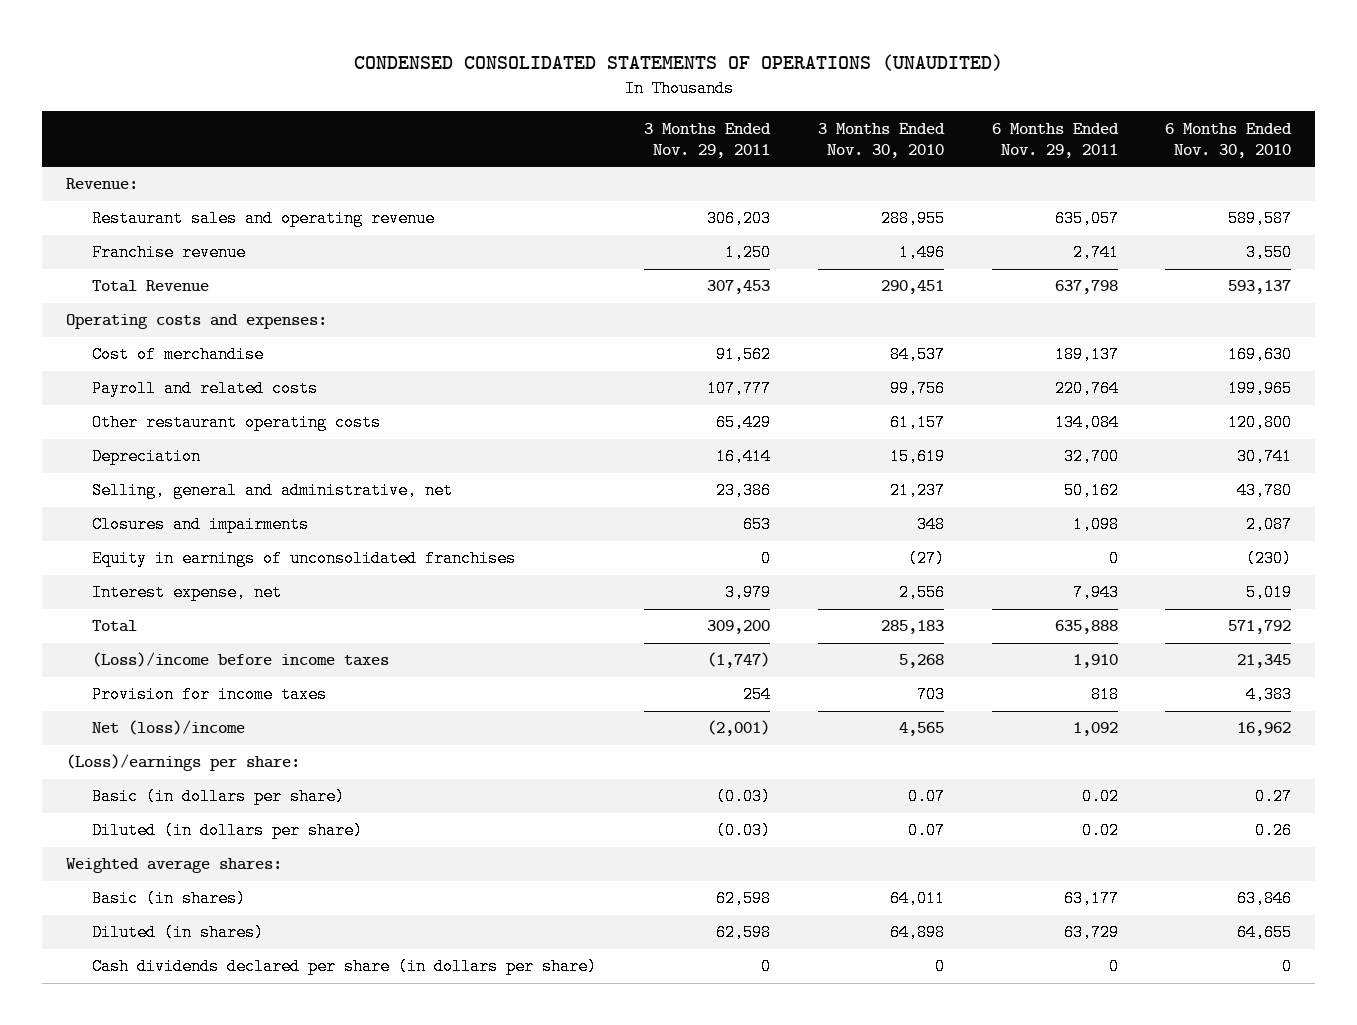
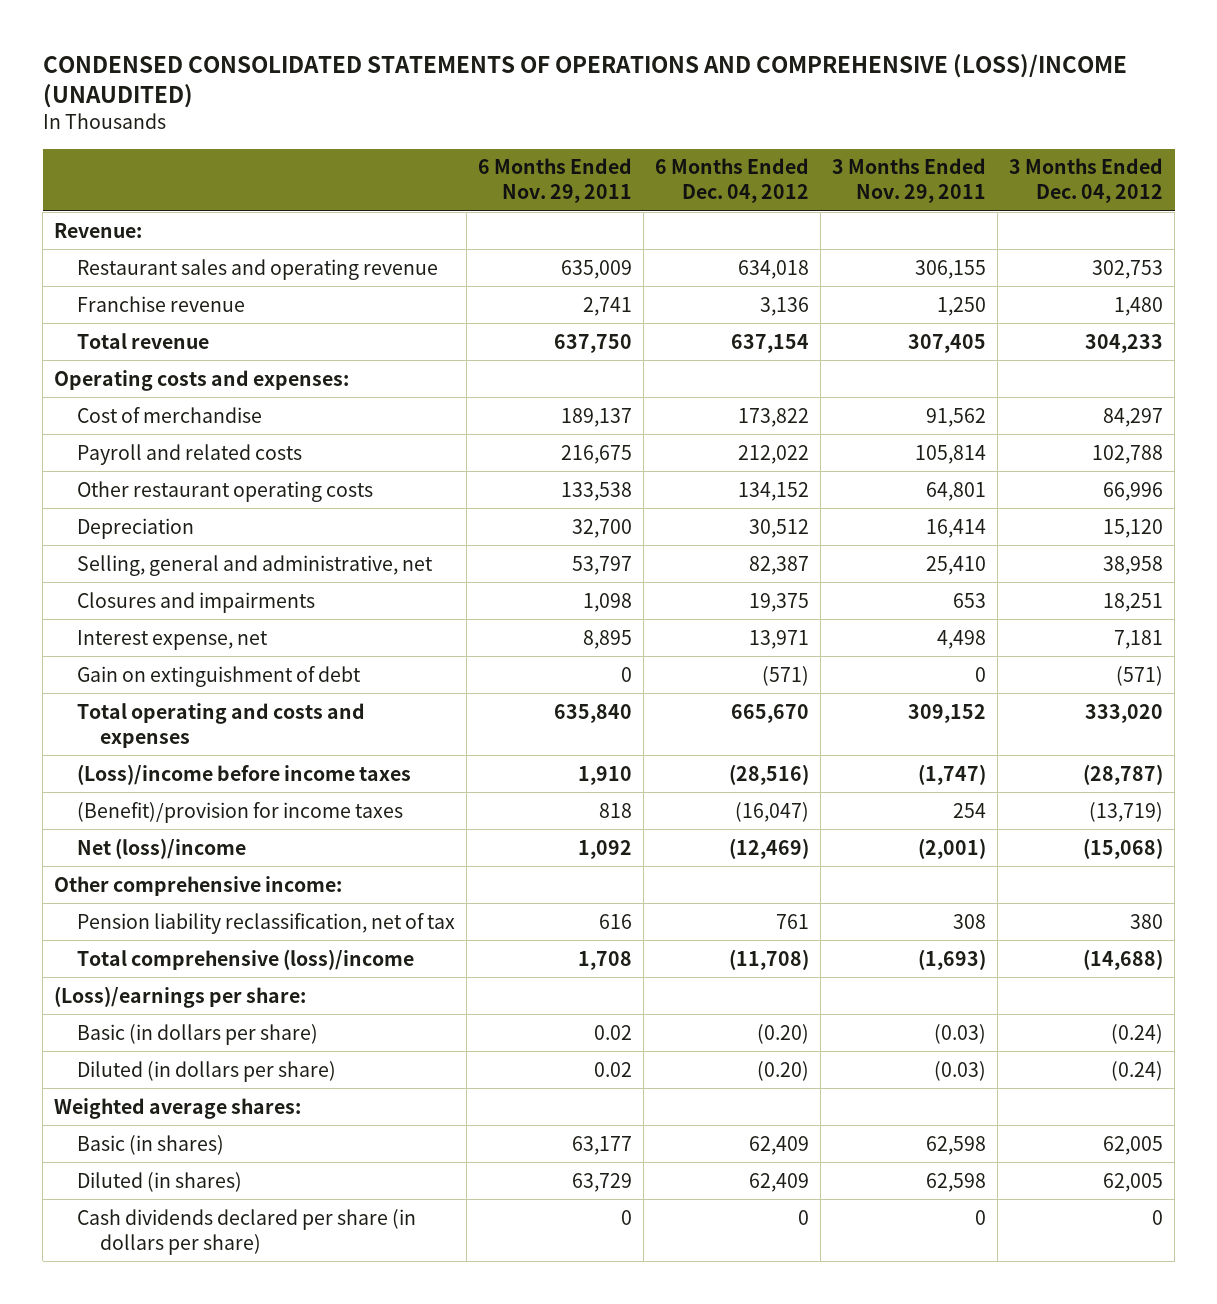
[353,54,1003,72] CONDENSED CONSOLIDATED STATEMENTS OF OPERATIONS (UNAUDITED) -> [42,53,1127,109] CONDENSED CONSOLIDATED STATEMENTS OF OPERATIONS AND COMPREHENSIVE (LOSS)/INCOME (UNAUDITED)
[817,122,945,158] 3 Months Ended Nov. 30, 2010 -> none
[1165,122,1293,158] 6 Months Ended Nov. 30, 2010 -> none
none -> [655,158,810,204] 6 Months Ended Dec. 04, 2012
none -> [1009,158,1164,204] 3 Months Ended Dec. 04, 2012
[707,210,772,228] 306,203 -> [915,259,987,279] 306,155
[1054,210,1119,228] 635,057 -> [561,259,633,279] 635,009
[92,280,210,293] Total Revenue -> [77,332,210,349] Total revenue
[707,280,771,295] 307,453 -> [908,333,987,353] 307,405
[1054,280,1118,295] 637,798 -> [554,333,633,353] 637,750
[707,380,772,398] 107,777 -> [915,444,987,464] 105,814
[1054,380,1119,398] 220,764 -> [561,444,633,464] 216,675
[716,414,772,432] 65,429 -> [926,481,987,501] 64,801
[1054,414,1119,432] 134,084 -> [561,481,633,501] 133,538
[716,482,772,500] 23,386 -> [926,555,987,575] 25,410
[1063,482,1119,500] 50,162 -> [572,555,633,575] 53,797
[92,550,517,568] Equity in earnings of unconsolidated franchises -> none
[725,584,772,602] 3,979 -> [937,629,987,649] 4,498
[1072,584,1119,602] 7,943 -> [583,629,633,649] 8,895
none -> [77,665,362,687] Gain on extinguishment of debt
[92,620,138,633] Total -> [77,702,366,748] Total operating and costs and expenses
[707,620,771,635] 309,200 -> [908,703,987,723] 309,152
[1054,620,1118,635] 635,888 -> [554,703,633,723] 635,840
[92,686,328,704] Provision for income taxes -> [77,801,404,823] (Benefit)/provision for income taxes
none -> [54,875,343,896] Other comprehensive income:
none -> [77,912,456,934] Pension liability reclassification, net of tax
none -> [77,948,415,970] Total comprehensive (loss)/income

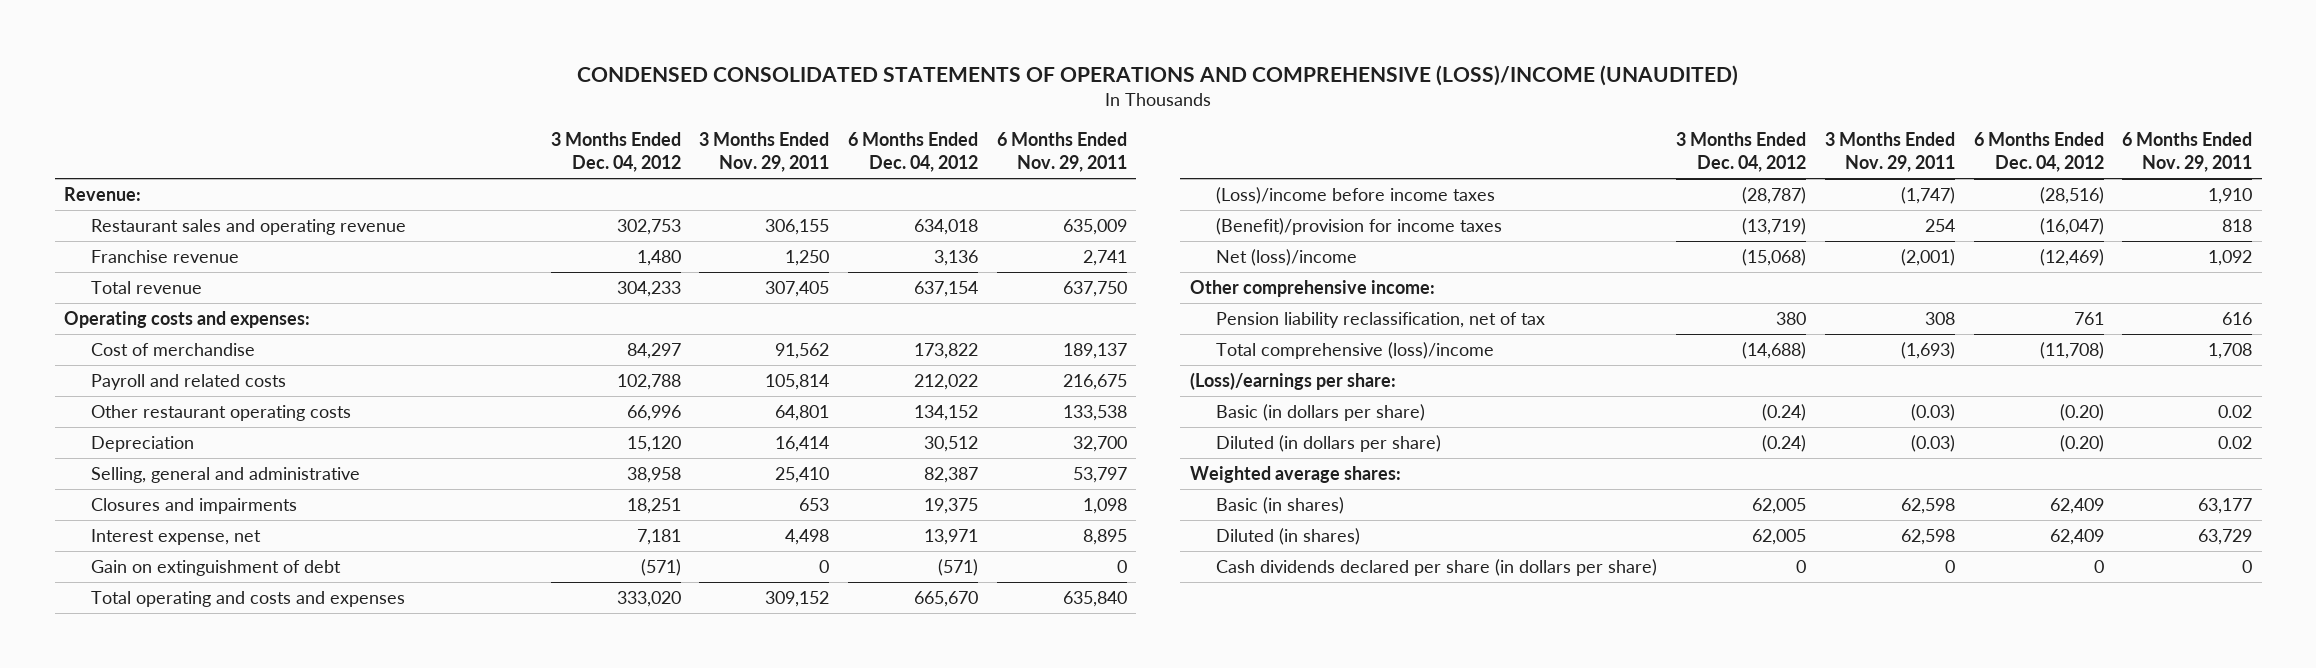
[77,554,434,576] Selling, general and administrative, net -> [90,467,360,484] Selling, general and administrative

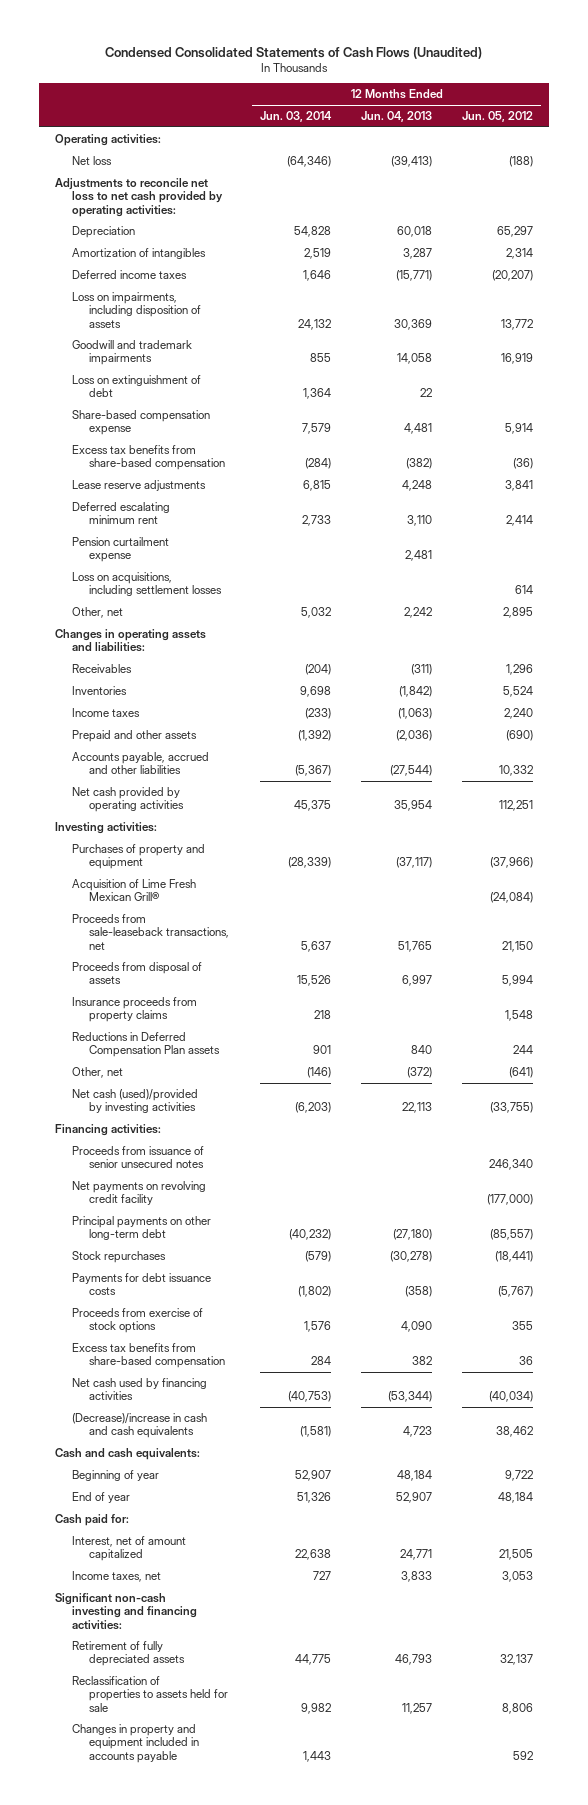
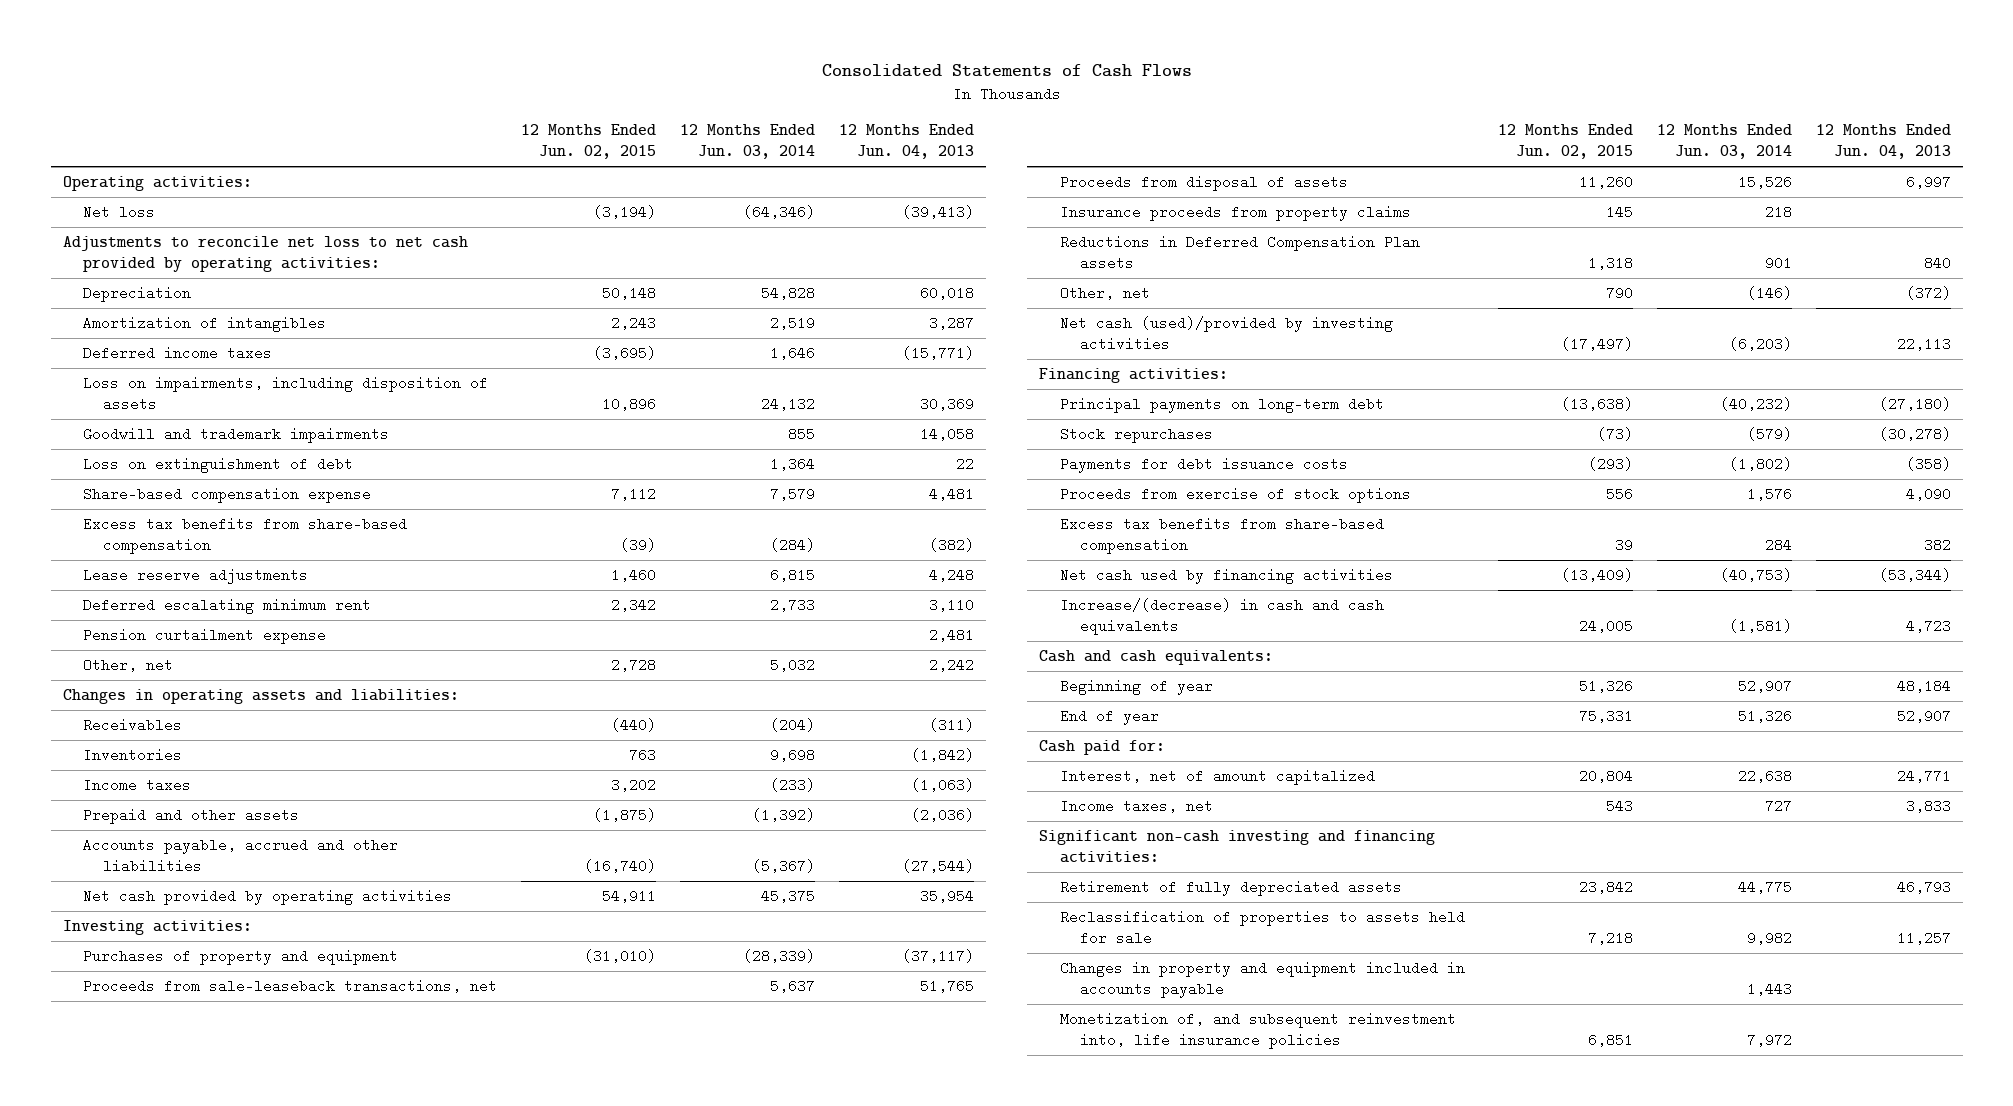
[105,46,483,59] Condensed Consolidated Statements of Cash Flows (Unaudited) -> [821,64,1192,78] Consolidated Statements of Cash Flows
[462,111,534,123] Jun. 05, 2012 -> none
none -> [520,124,656,160] 12 Months Ended Jun. 02, 2015
[71,572,223,597] Loss on acquisitions, including settlement losses -> none
[71,879,196,902] Acquisition of Lime Fresh Mexican Grill® -> none
[71,1146,205,1169] Proceeds from issuance of senior unsecured notes -> none
[71,1181,206,1206] Net payments on revolving credit facility -> none
[71,1216,211,1241] Principal payments on other long-term debt -> [1059,397,1384,414] Principal payments on long-term debt
[71,1413,207,1439] (Decrease)/increase in cash and cash equivalents -> [1059,598,1384,636] Increase/(decrease) in cash and cash equivalents
none -> [1059,1012,1456,1050] Monetization of, and subsequent reinvestment into, life insurance policies

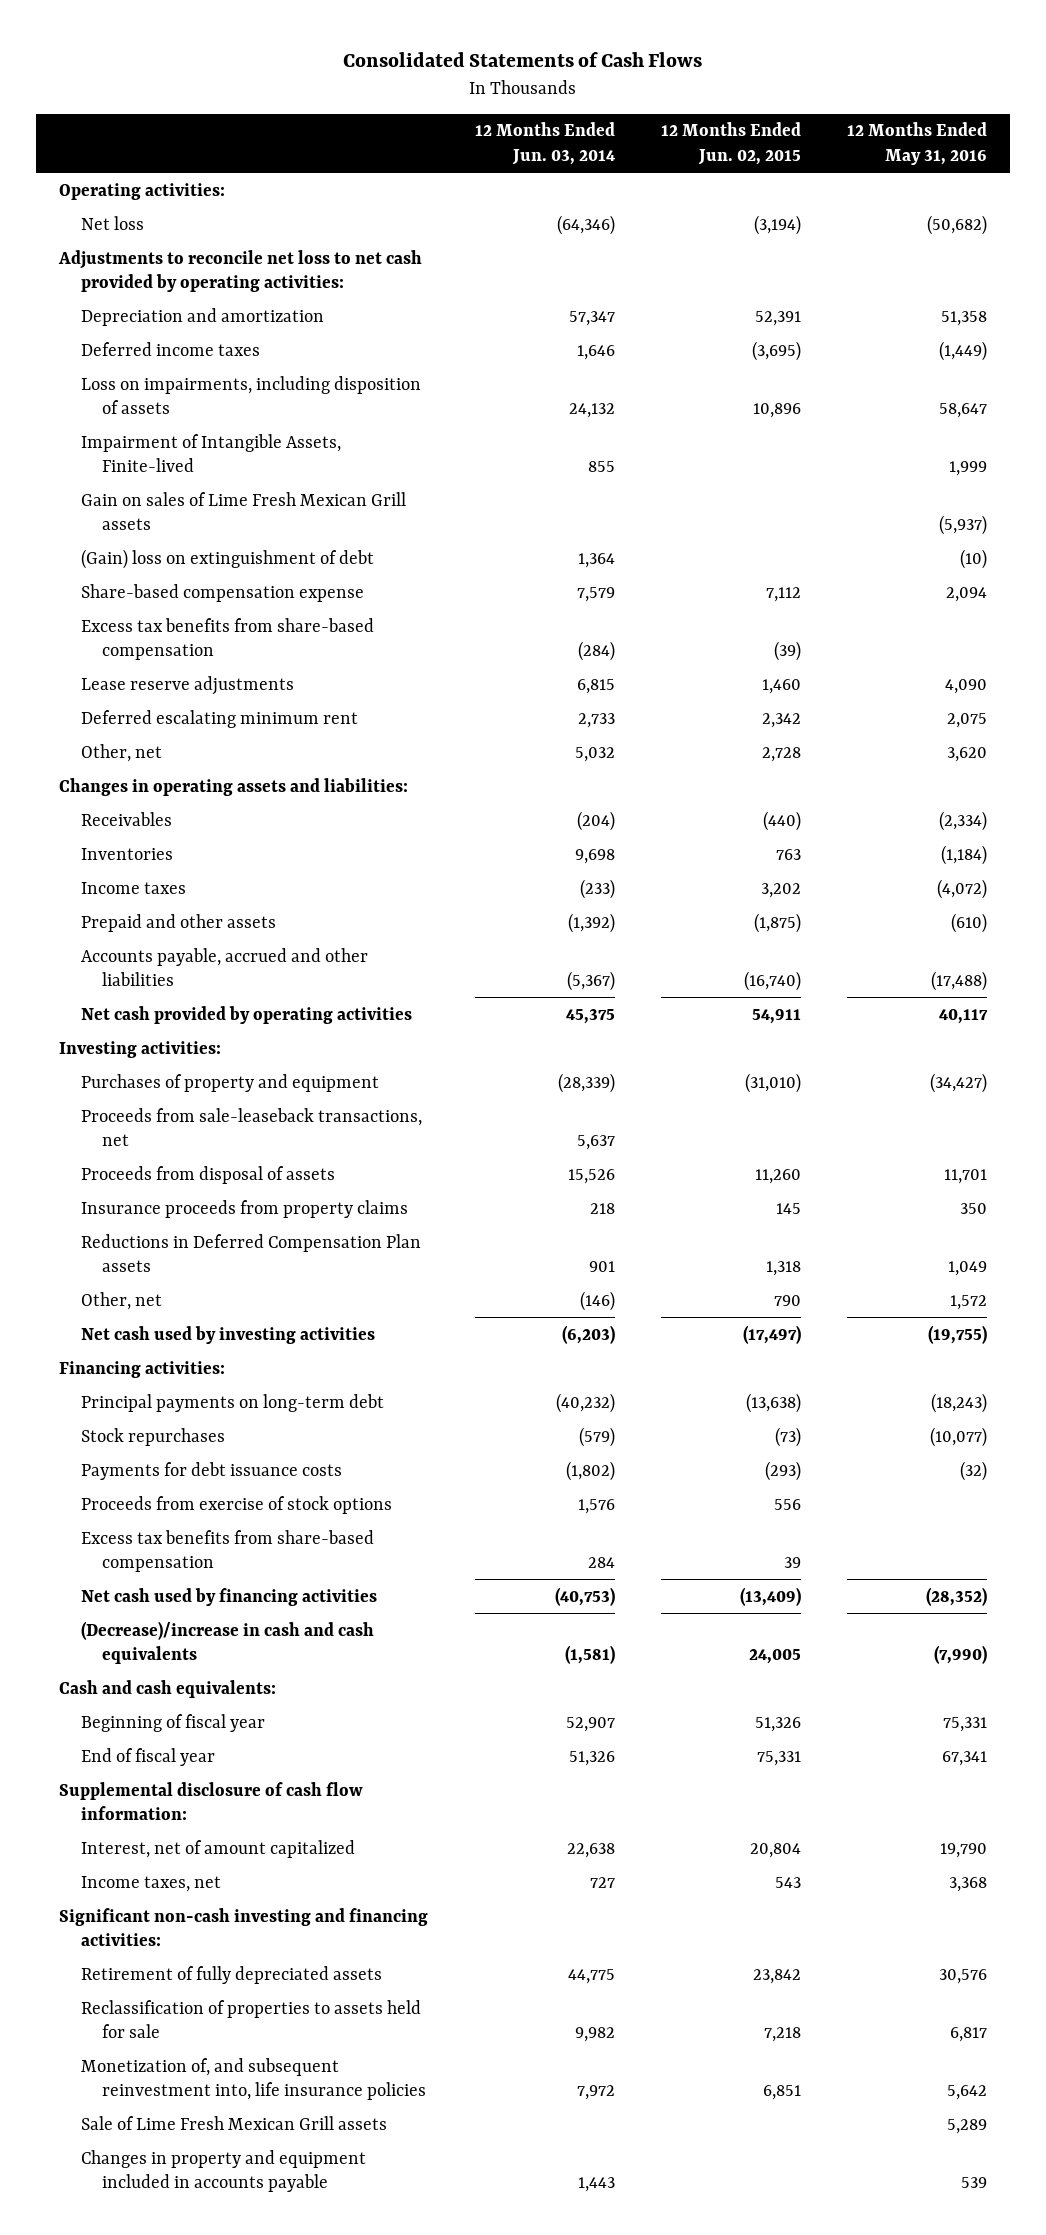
[839,124,975,160] 12 Months Ended Jun. 04, 2013 -> none
none -> [846,122,987,165] 12 Months Ended May 31, 2016
[82,286,191,303] Depreciation -> none
[82,316,326,333] Amortization of intangibles -> none
none -> [80,307,324,326] Depreciation and amortization
[82,427,389,444] Goodwill and trademark impairments -> [80,433,341,473] Impairment of Intangible Assets, Finite-lived
none -> [80,491,406,531] Gain on sales of Lime Fresh Mexican Grill assets
[82,457,353,474] Loss on extinguishment of debt -> [80,548,374,569] (Gain) loss on extinguishment of debt
[82,628,326,645] Pension curtailment expense -> none
[1059,316,1393,352] Net cash (used)/provided by investing activities -> [80,1325,375,1344] Net cash used by investing activities
[1059,598,1384,636] Increase/(decrease) in cash and cash equivalents -> [80,1620,374,1665] (Decrease)/increase in cash and cash equivalents
[1039,740,1166,756] Cash paid for: -> none
[1059,679,1213,696] Beginning of year -> [80,1713,265,1732] Beginning of fiscal year
[1059,709,1159,726] End of year -> [80,1747,215,1766] End of fiscal year
none -> [59,1781,364,1821] Supplemental disclosure of cash flow information:
none -> [80,2115,387,2130] Sale of Lime Fresh Mexican Grill assets
[1059,961,1465,999] Changes in property and equipment included in accounts payable -> [80,2149,366,2193] Changes in property and equipment included in accounts payable

